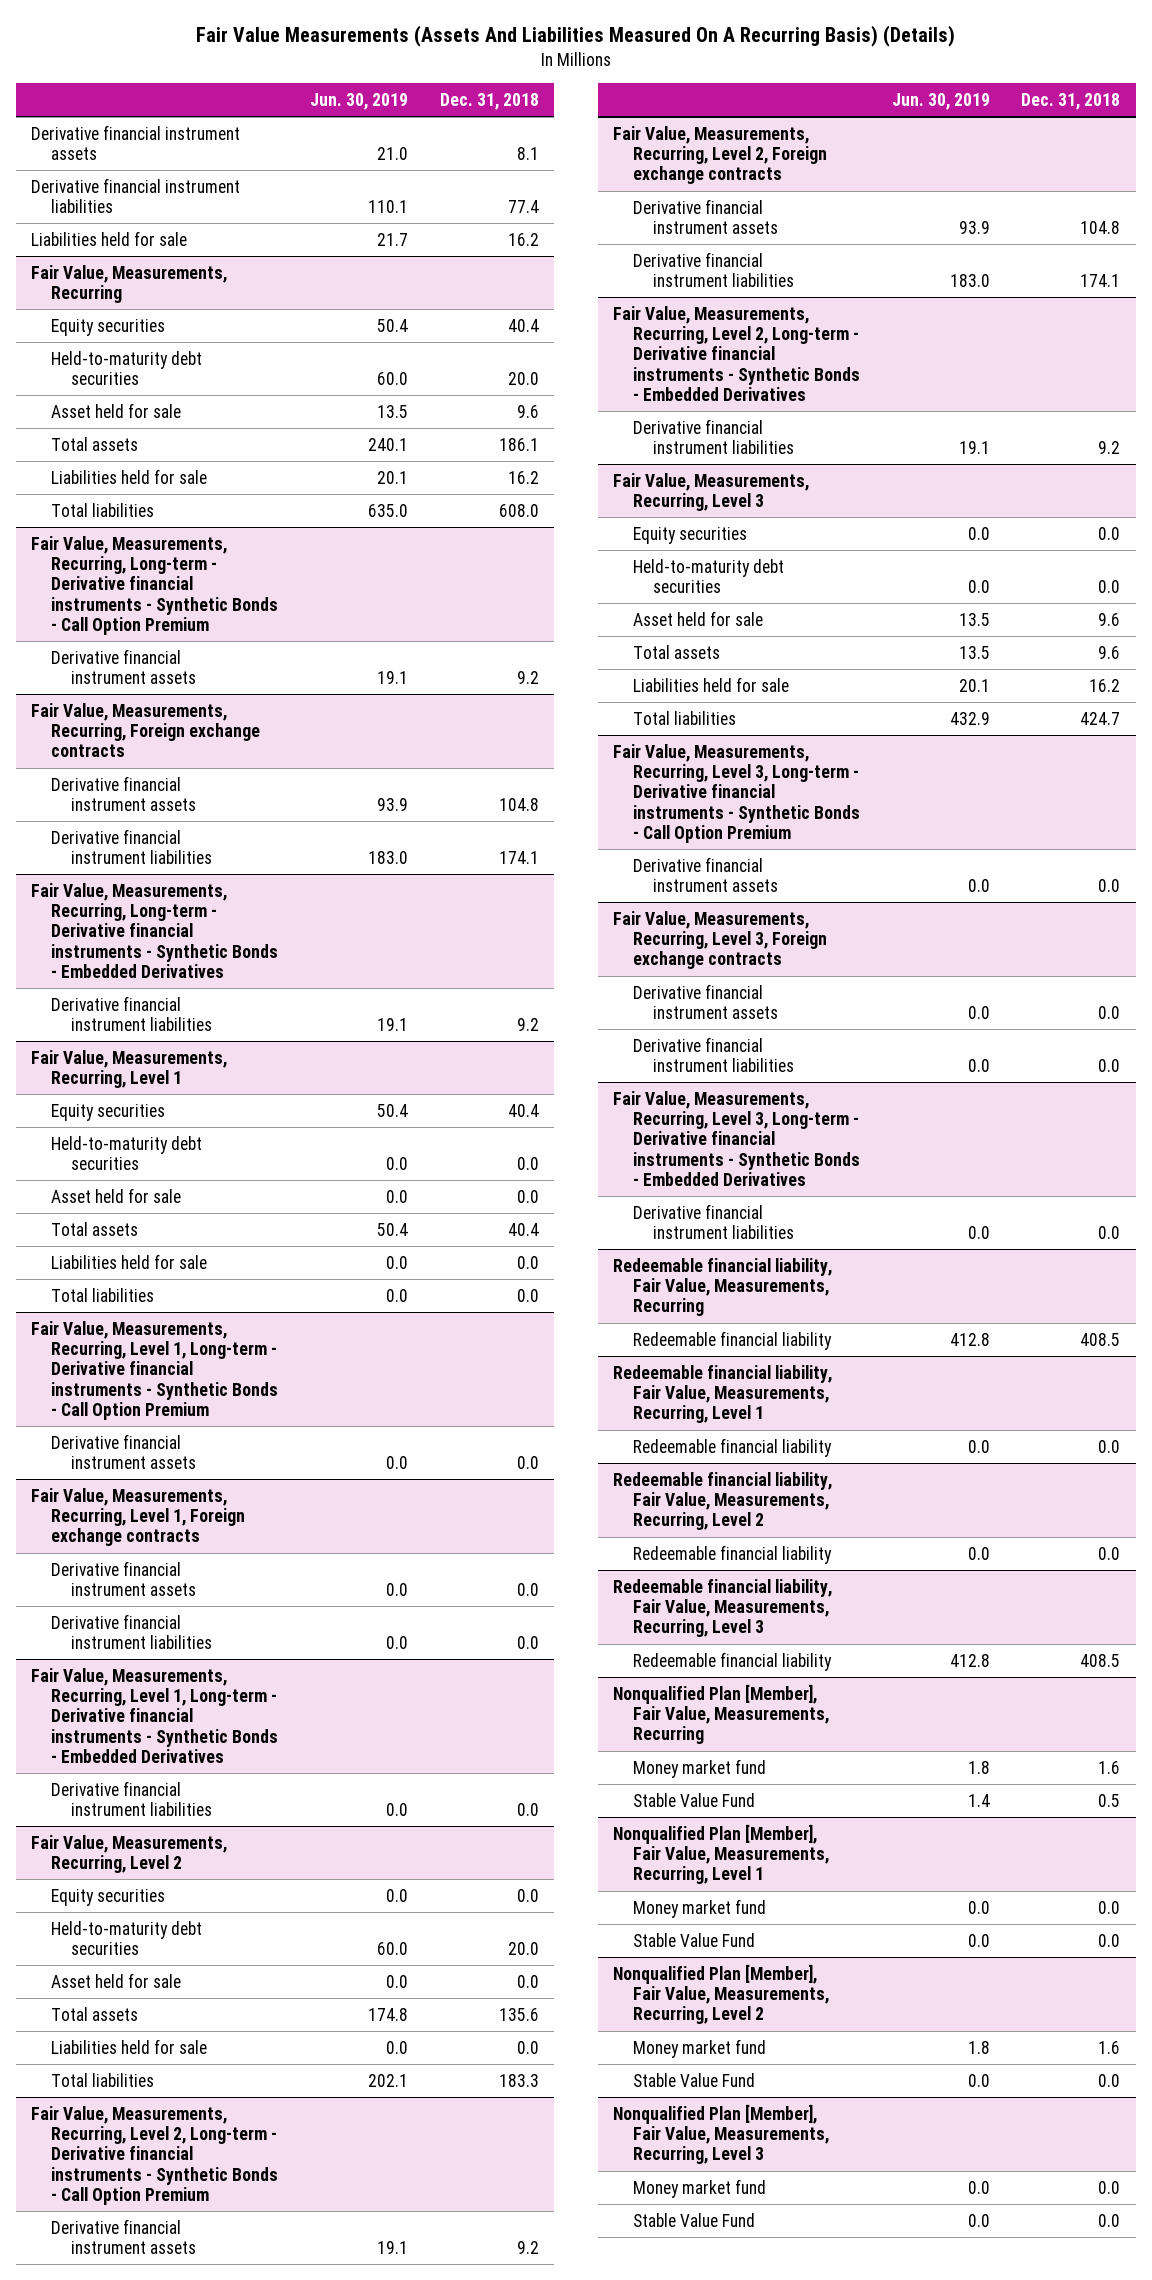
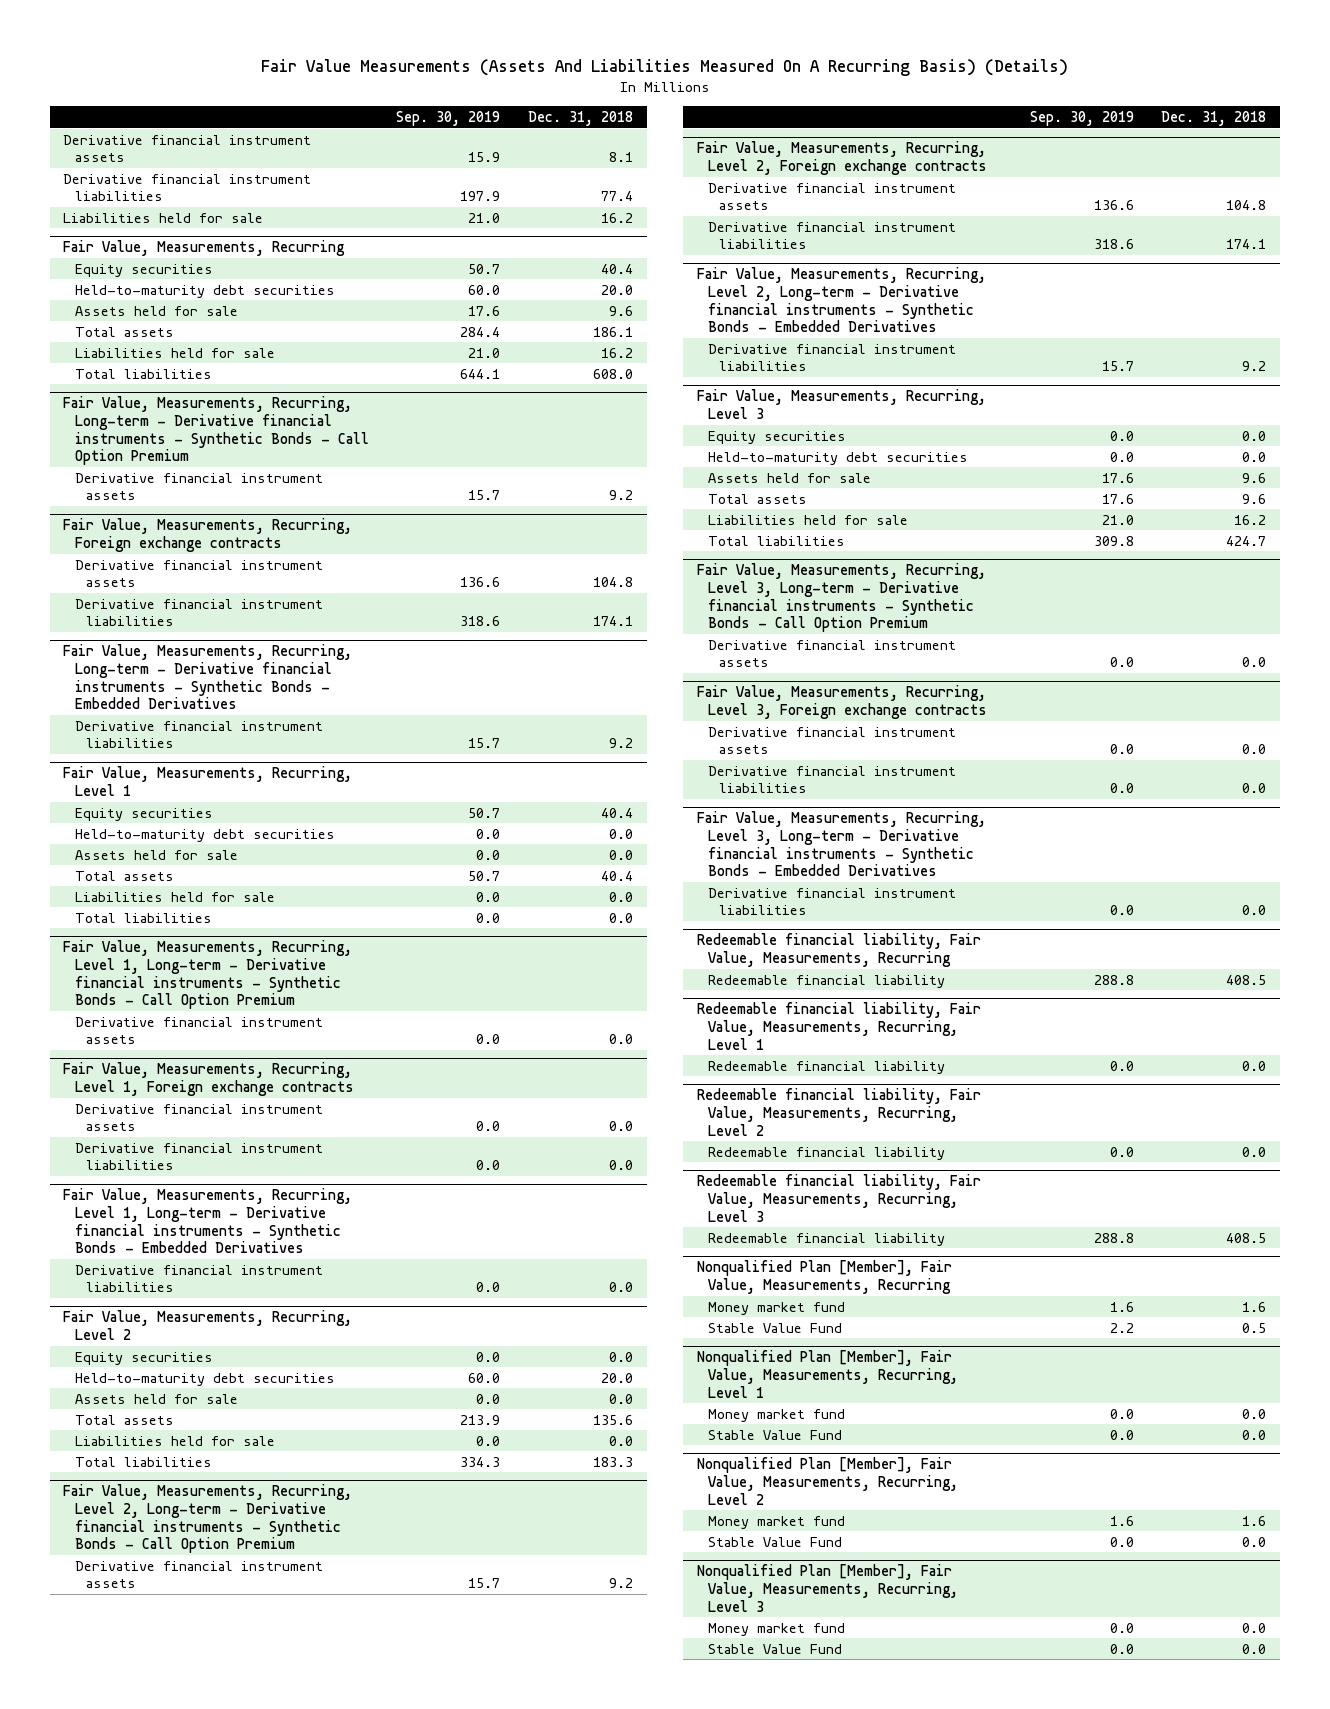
[310,92,409,110] Jun. 30, 2019 -> none
none -> [396,111,501,127] Sep. 30, 2019
[51,402,182,418] Asset held for sale -> [74,305,238,316] Assets held for sale
[51,1187,182,1203] Asset held for sale -> [74,849,238,860] Assets held for sale
[51,1972,182,1988] Asset held for sale -> [74,1393,238,1404] Assets held for sale
[633,610,764,626] Asset held for sale -> [707,472,871,483] Assets held for sale

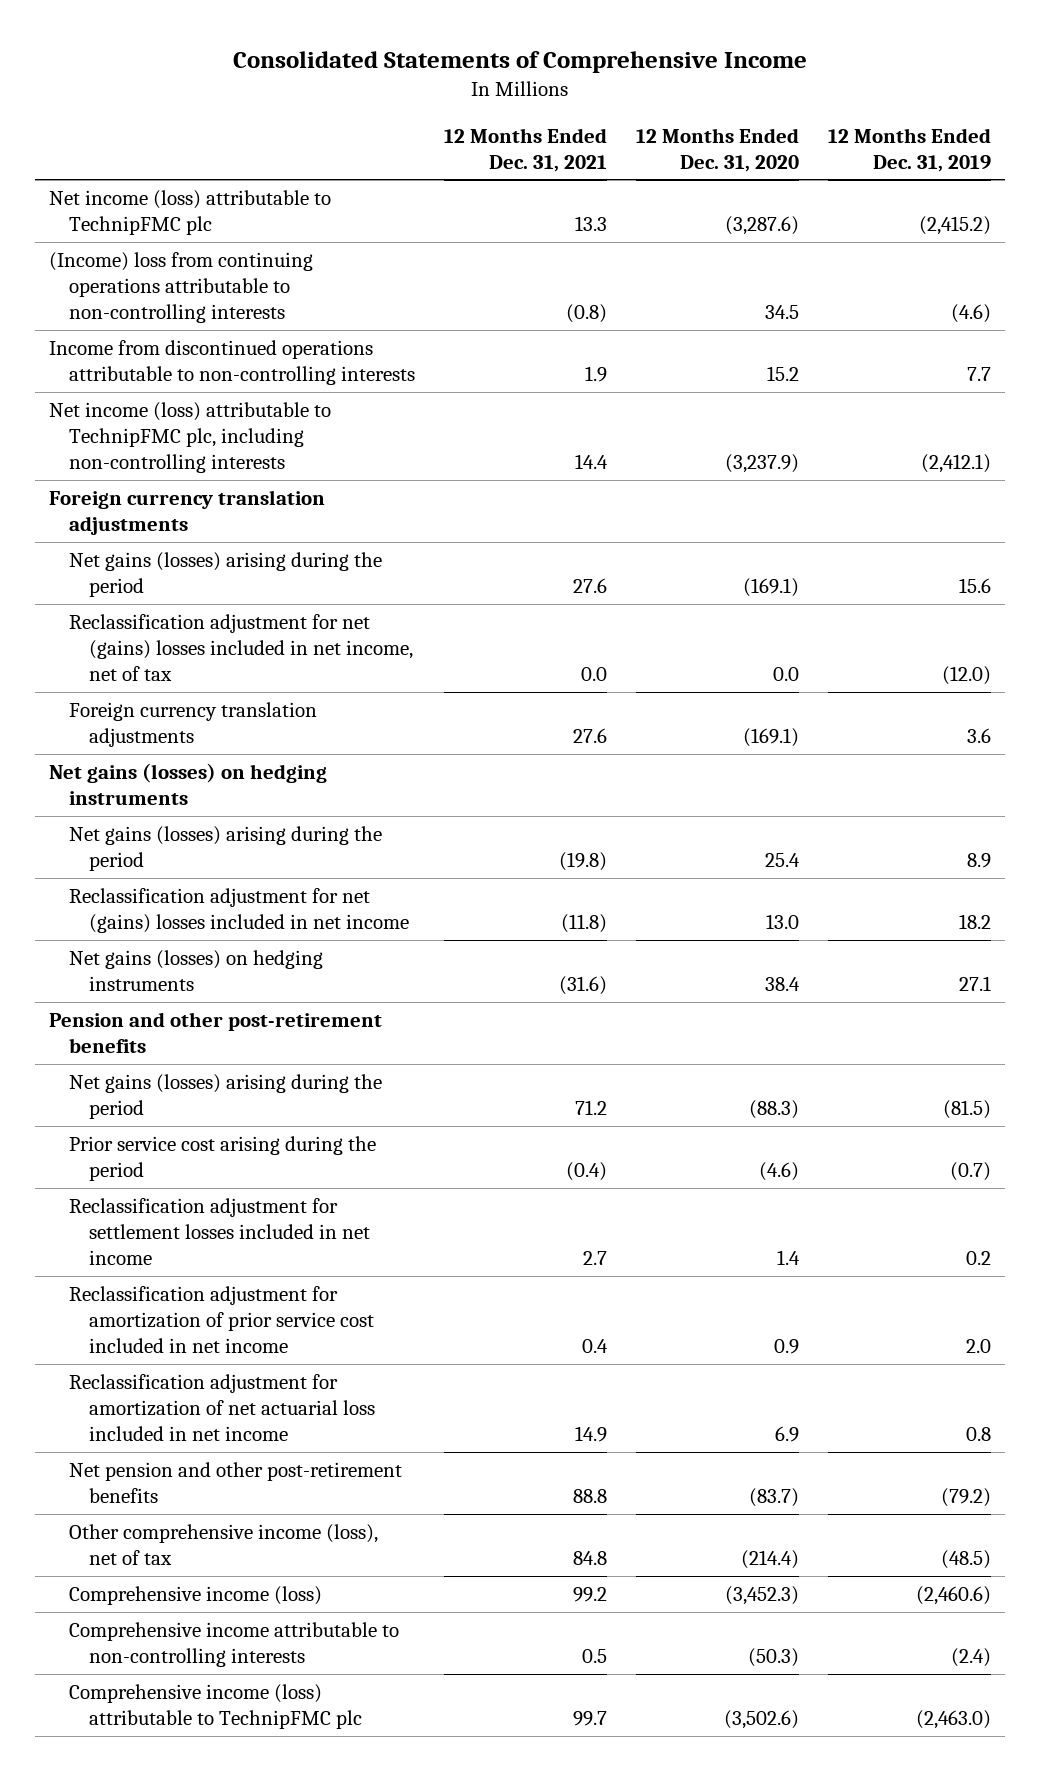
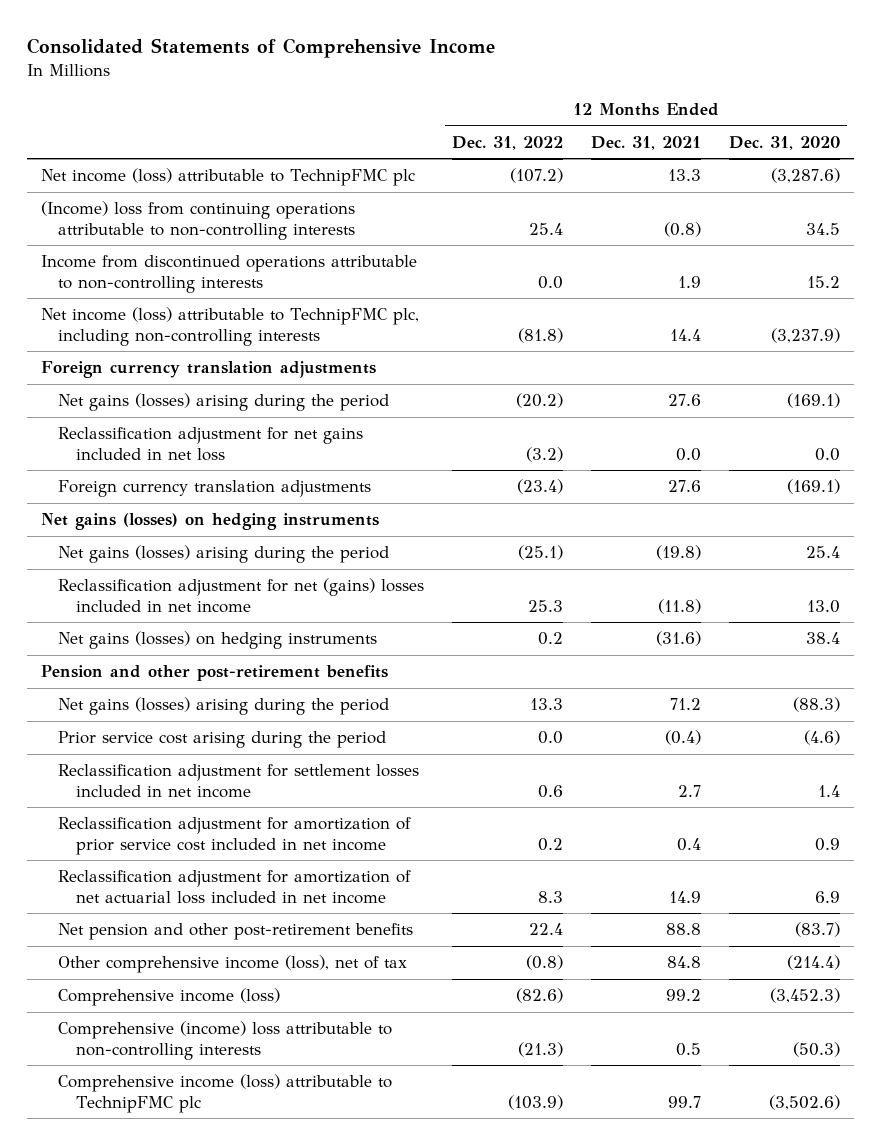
[827,127,991,172] 12 Months Ended Dec. 31, 2019 -> none
none -> [452,135,564,150] Dec. 31, 2022
[69,614,414,682] Reclassification adjustment for net (gains) losses included in net income, net of tax -> [58,427,364,461] Reclassification adjustment for net gains included in net loss
[69,1622,400,1668] Comprehensive income attributable to non-controlling interests -> [58,1021,393,1060] Comprehensive (income) loss attributable to non-controlling interests

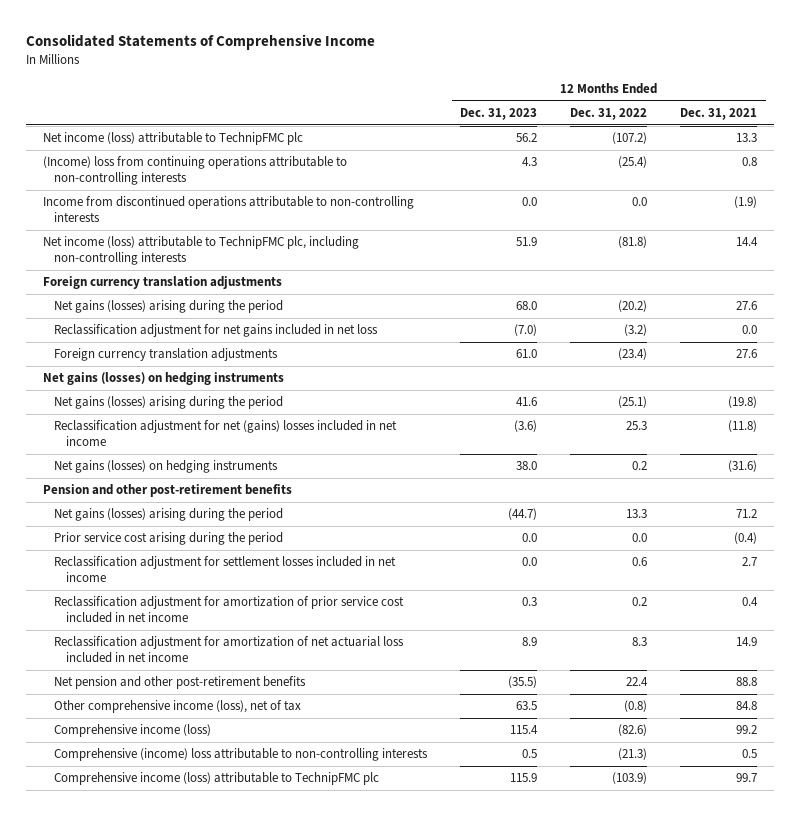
[729,135,841,150] Dec. 31, 2020 -> none
none -> [460,108,538,121] Dec. 31, 2023
[529,222,564,235] 25.4 -> [618,156,648,169] (25.4)
[664,221,702,237] (0.8) -> [742,157,758,167] 0.8
[678,275,702,288] 1.9 -> [734,196,758,209] (1.9)

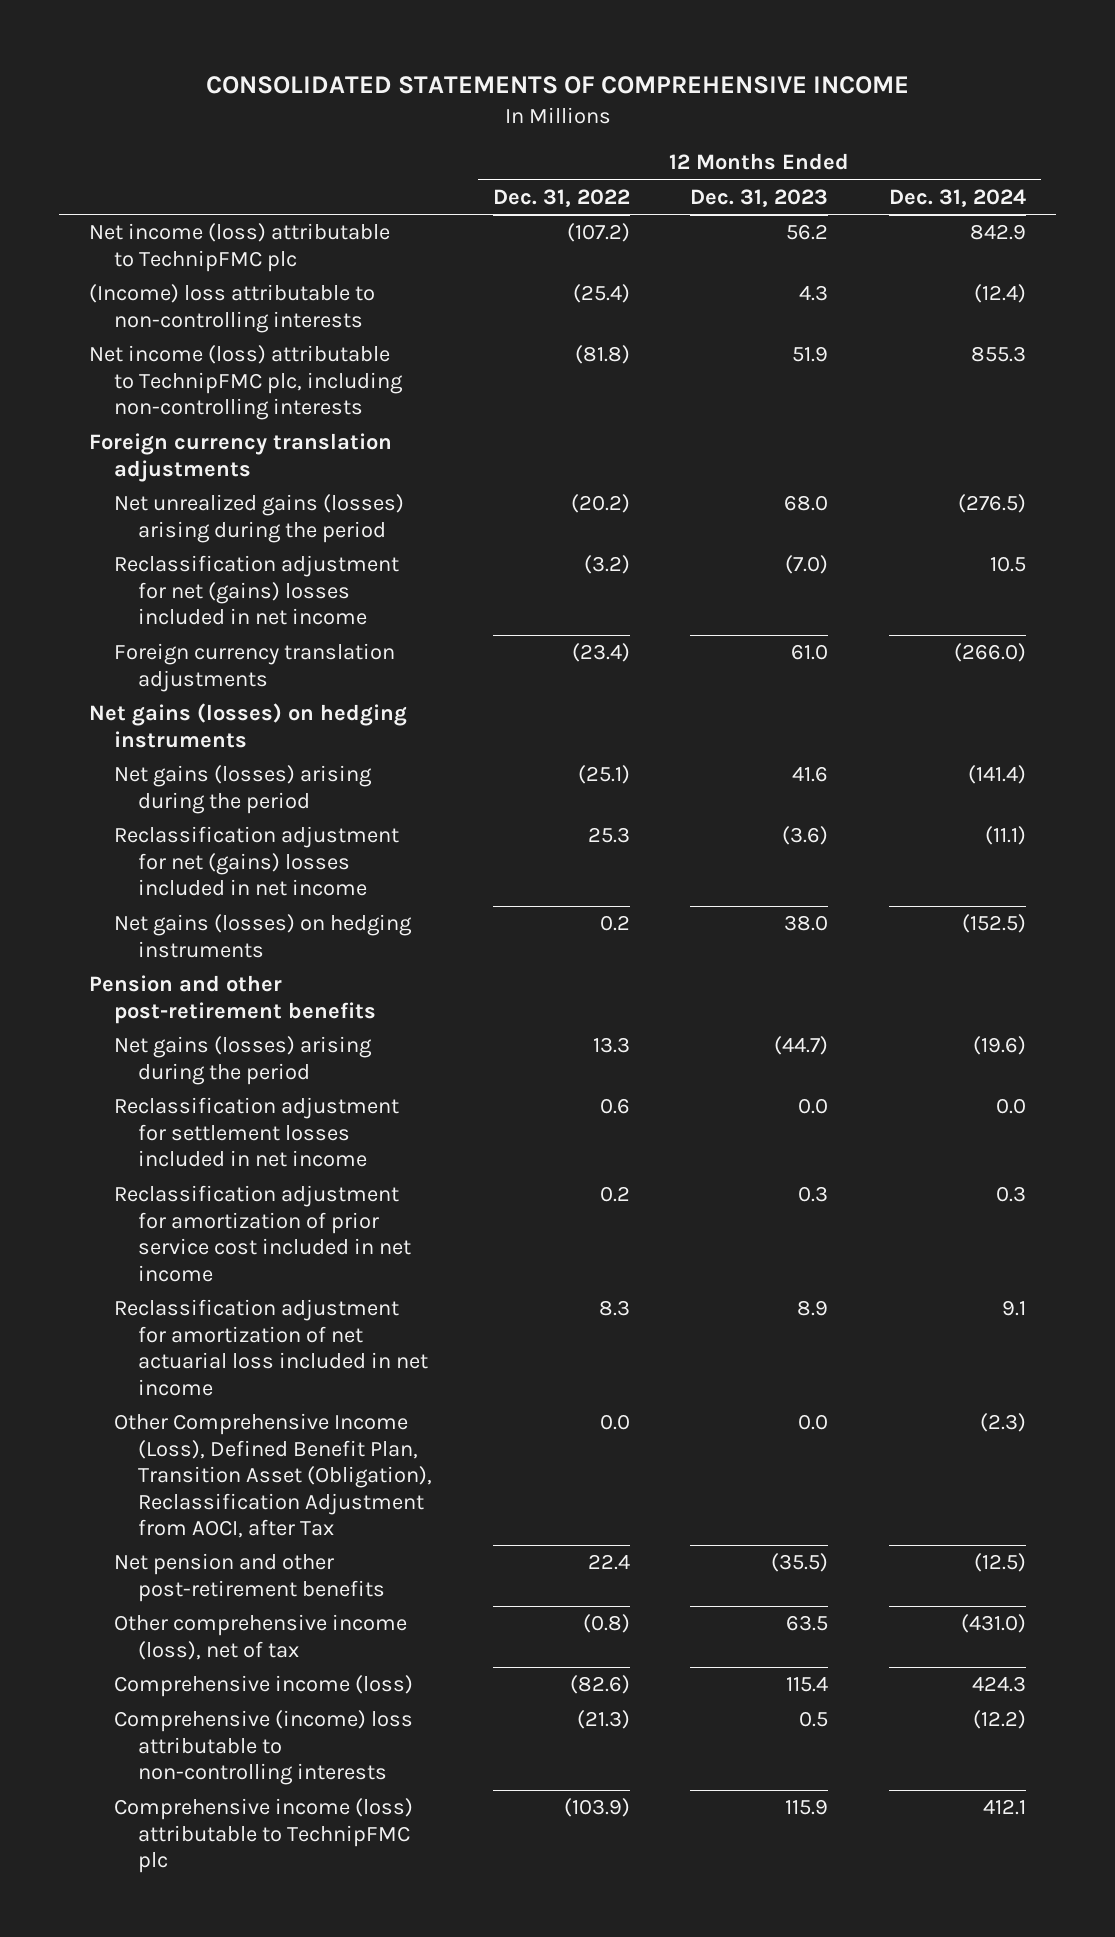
[26,34,376,51] Consolidated Statements of Comprehensive Income -> [205,76,909,95] CONSOLIDATED STATEMENTS OF COMPREHENSIVE INCOME
[680,108,758,121] Dec. 31, 2021 -> none
none -> [889,188,1027,207] Dec. 31, 2024
[42,196,414,223] Income from discontinued operations attributable to non-controlling interests -> none
[42,156,347,186] (Income) loss from continuing operations attributable to non-controlling interests -> [89,284,376,333] (Income) loss attributable to non-controlling interests
[54,300,284,314] Net gains (losses) arising during the period -> [113,494,404,543] Net unrealized gains (losses) arising during the period
[54,324,379,338] Reclassification adjustment for net gains included in net loss -> [113,555,399,626] Reclassification adjustment for net (gains) losses included in net income
[54,532,284,546] Prior service cost arising during the period -> none
none -> [113,1413,433,1539] Other Comprehensive Income (Loss), Defined Benefit Plan, Transition Asset (Obligation), Reclassification Adjustment from AOCI, after Tax

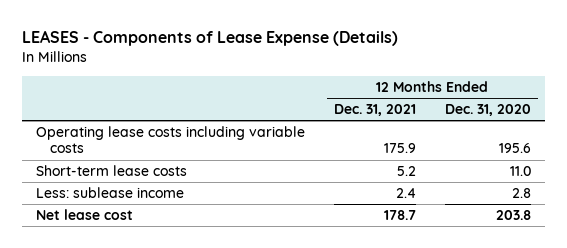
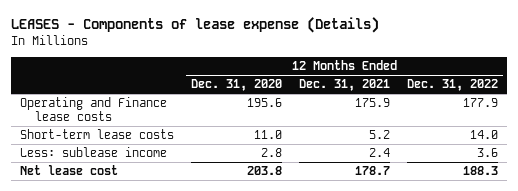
[21,30,398,47] LEASES - Components of Lease Expense (Details) -> [10,17,379,34] LEASES - Components of lease expense (Details)
none -> [407,79,499,92] Dec. 31, 2022
[35,126,305,154] Operating lease costs including variable costs -> [19,97,167,121] Operating and Finance lease costs

